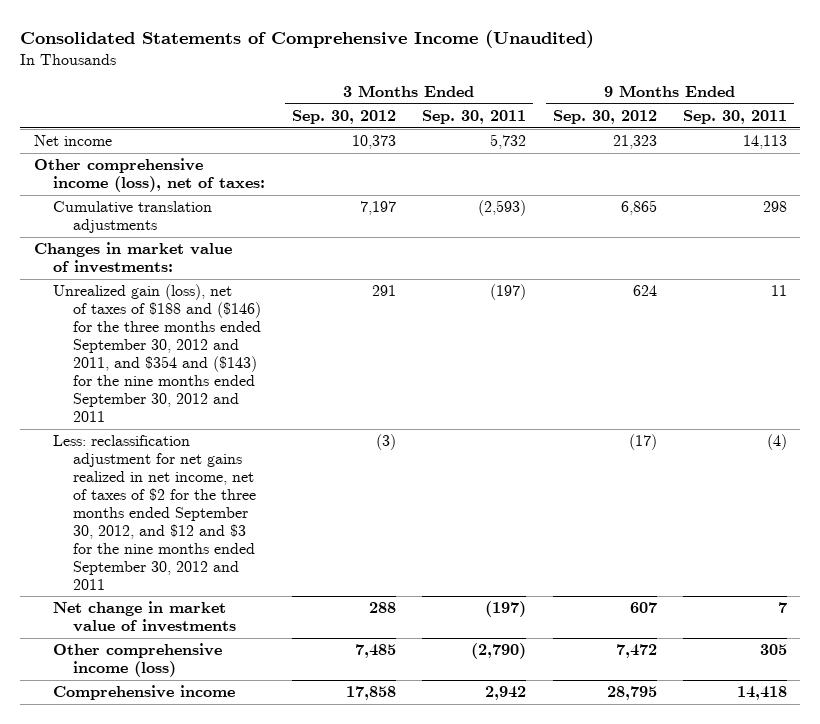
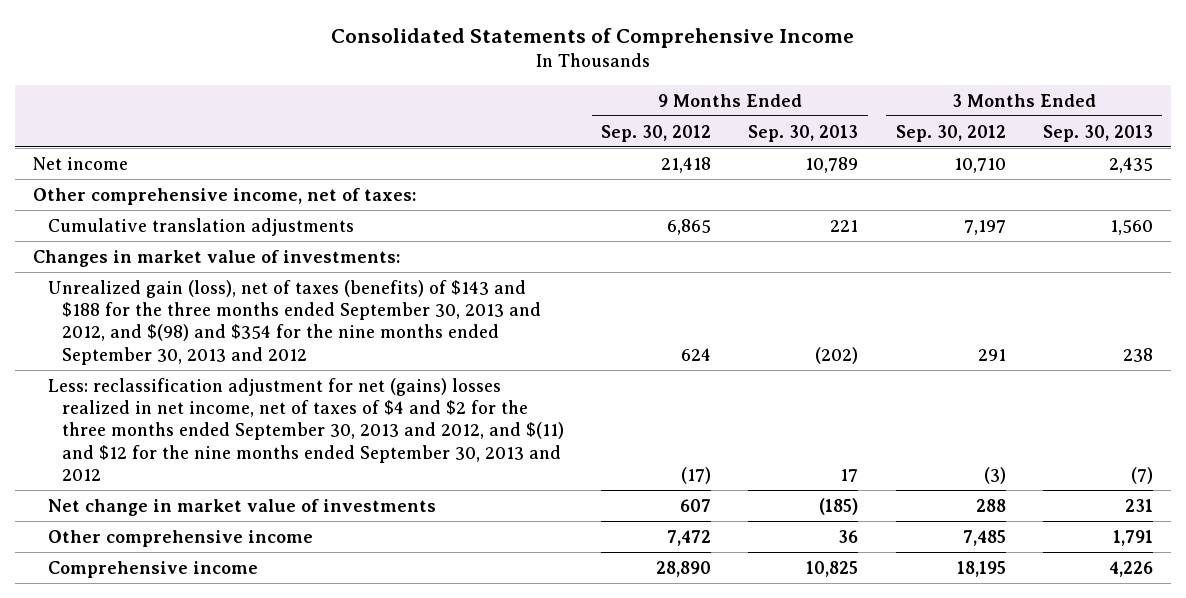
[20,30,595,49] Consolidated Statements of Comprehensive Income (Unaudited) -> [331,27,855,48] Consolidated Statements of Comprehensive Income
[422,110,527,125] Sep. 30, 2011 -> none
[682,110,787,125] Sep. 30, 2011 -> none
none -> [748,124,859,142] Sep. 30, 2013
none -> [1042,124,1153,142] Sep. 30, 2013
[351,135,396,150] 10,373 -> [953,157,1006,173] 10,710
[612,135,657,150] 21,323 -> [661,156,712,173] 21,418
[33,158,266,193] Other comprehensive income (loss), net of taxes: -> [33,187,417,205] Other comprehensive income, net of taxes:
[53,284,262,422] Unrealized gain (loss), net of taxes of $188 and ($146) for the three months ended September 30, 2012 and 2011, and $354 and ($143) for the nine months ended September 30, 2012 and 2011 -> [47,279,542,365] Unrealized gain (loss), net of taxes (benefits) of $143 and $188 for the three months ended September 30, 2013 and 2012, and $(98) and $354 for the nine months ended September 30, 2013 and 2012
[53,435,257,590] Less: reclassification adjustment for net gains realized in net income, net of taxes of $2 for the three months ended September 30, 2012, and $12 and $3 for the nine months ended September 30, 2012 and 2011 -> [47,377,565,482] Less: reclassification adjustment for net (gains) losses realized in net income, net of taxes of $4 and $2 for the three months ended September 30, 2013 and 2012, and $(11) and $12 for the nine months ended September 30, 2013 and 2012
[53,643,223,678] Other comprehensive income (loss) -> [47,529,313,547] Other comprehensive income
[345,686,396,701] 17,858 -> [956,560,1006,577] 18,195
[606,686,657,701] 28,795 -> [656,560,712,577] 28,890

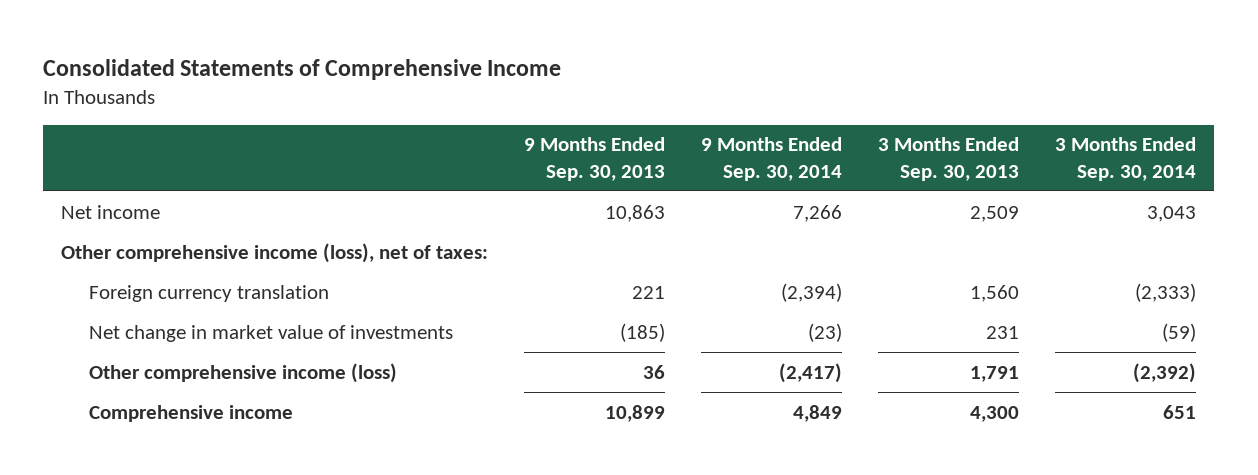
[601,124,712,142] Sep. 30, 2012 -> none
[895,124,1006,142] Sep. 30, 2012 -> none
none -> [701,137,843,181] 9 Months Ended Sep. 30, 2014
none -> [1055,137,1197,181] 3 Months Ended Sep. 30, 2014
[33,249,401,267] Changes in market value of investments: -> none
[47,279,542,365] Unrealized gain (loss), net of taxes (benefits) of $143 and $188 for the three months ended September 30, 2013 and 2012, and $(98) and $354 for the nine months ended September 30, 2013 and 2012 -> none
[47,377,565,482] Less: reclassification adjustment for net (gains) losses realized in net income, net of taxes of $4 and $2 for the three months ended September 30, 2013 and 2012, and $(11) and $12 for the nine months ended September 30, 2013 and 2012 -> none
[805,156,859,173] 10,789 -> [605,204,666,222] 10,863
[1108,156,1153,173] 2,435 -> [970,205,1020,222] 2,509
[33,187,417,205] Other comprehensive income, net of taxes: -> [61,242,489,263] Other comprehensive income (loss), net of taxes:
[47,217,354,236] Cumulative translation adjustments -> [89,284,330,302] Foreign currency translation
[47,529,313,547] Other comprehensive income -> [89,362,398,383] Other comprehensive income (loss)
[806,560,859,577] 10,825 -> [605,404,666,422] 10,899
[1108,560,1153,577] 4,226 -> [970,405,1020,422] 4,300

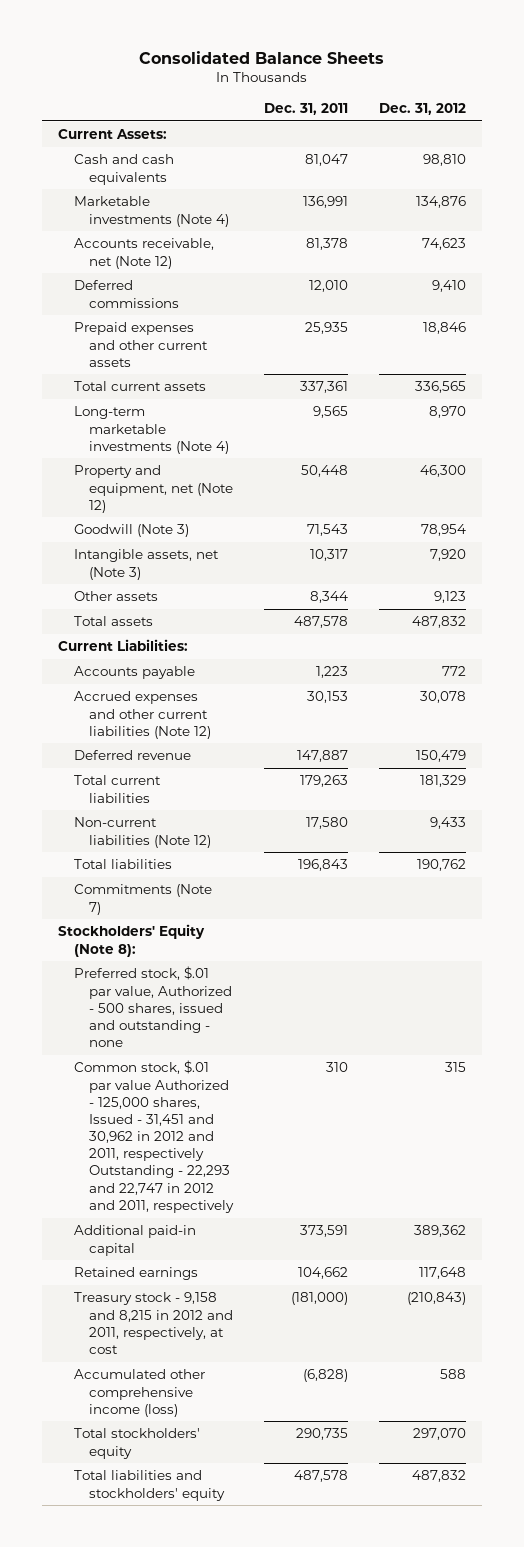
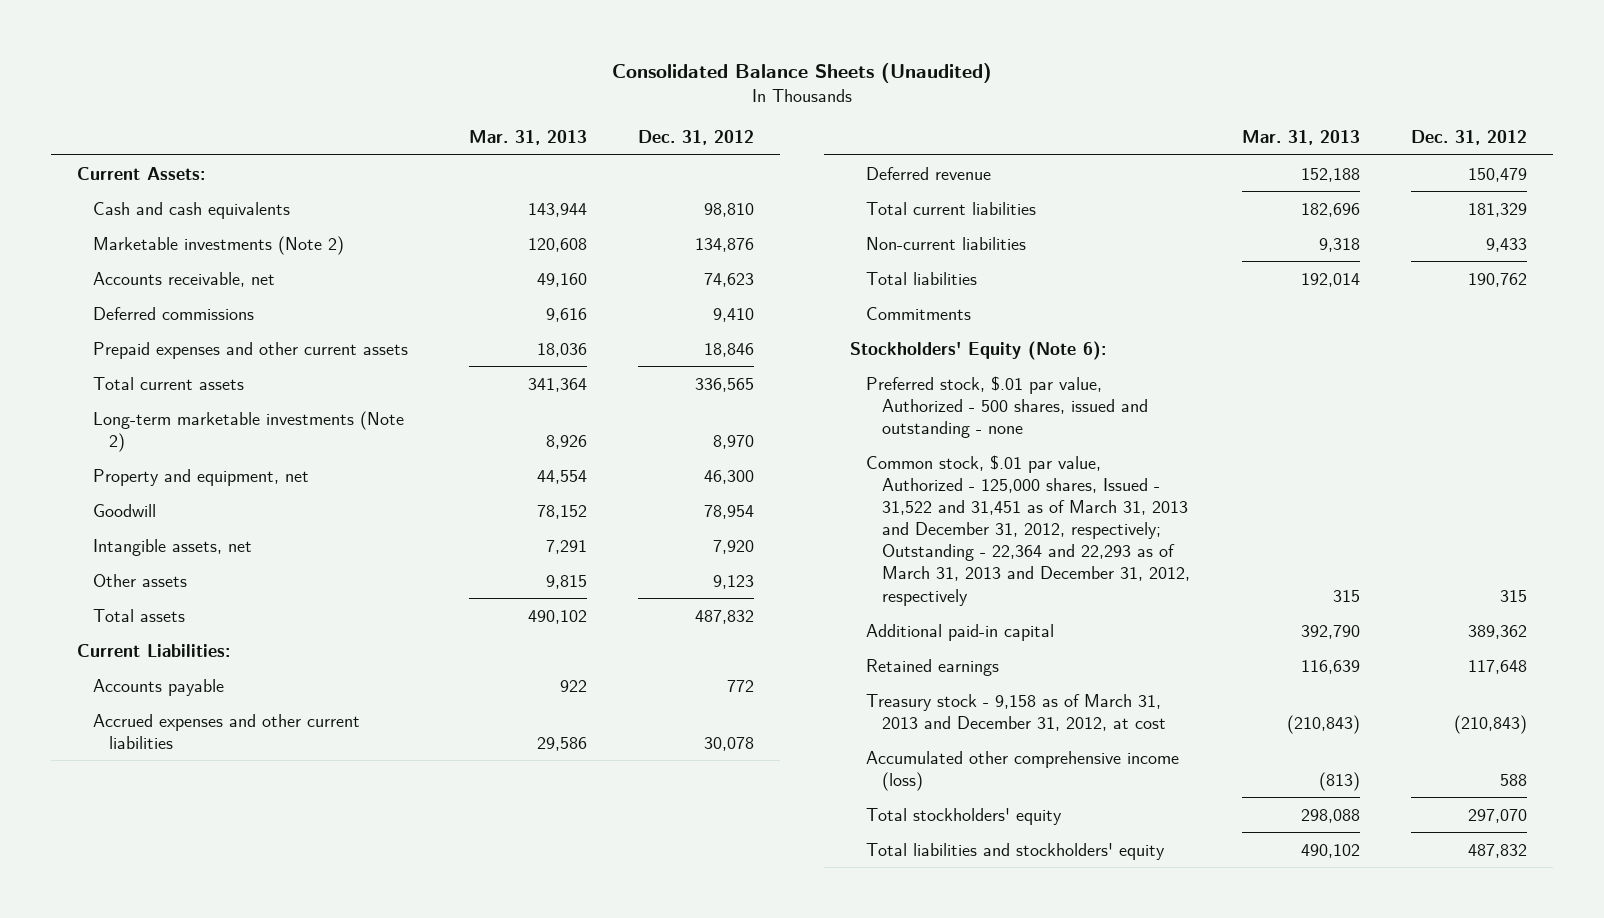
[139,50,385,64] Consolidated Balance Sheets -> [612,63,993,84] Consolidated Balance Sheets (Unaudited)
[264,103,349,116] Dec. 31, 2011 -> none
none -> [468,130,587,146] Mar. 31, 2013
[73,196,230,227] Marketable investments (Note 4) -> [93,235,345,255] Marketable investments (Note 2)
[73,238,214,269] Accounts receivable, net (Note 12) -> [93,271,276,287] Accounts receivable, net
[73,406,230,454] Long-term marketable investments (Note 4) -> [93,410,405,452] Long-term marketable investments (Note 2)
[73,465,234,513] Property and equipment, net (Note 12) -> [93,468,310,486] Property and equipment, net
[73,524,189,538] Goodwill (Note 3) -> [93,503,157,517] Goodwill
[73,549,219,580] Intangible assets, net (Note 3) -> [93,538,253,556] Intangible assets, net
[73,691,212,739] Accrued expenses and other current liabilities (Note 12) -> [93,713,361,749] Accrued expenses and other current liabilities
[73,817,212,848] Non-current liabilities (Note 12) -> [866,236,1027,250] Non-current liabilities
[73,884,212,915] Commitments (Note 7) -> [866,306,972,320] Commitments
[57,924,205,957] Stockholders' Equity (Note 8): -> [849,340,1106,360] Stockholders' Equity (Note 6):
[73,1060,235,1213] Common stock, $.01 par value Authorized - 125,000 shares, Issued - 31,451 and 30,962 in 2012 and 2011, respectively Outstanding - 22,293 and 22,747 in 2012 and 2011, respectively -> [866,454,1191,606] Common stock, $.01 par value, Authorized - 125,000 shares, Issued - 31,522 and 31,451 as of March 31, 2013 and December 31, 2012, respectively; Outstanding - 22,364 and 22,293 as of March 31, 2013 and December 31, 2012, respectively
[73,1292,234,1354] Treasury stock - 9,158 and 8,215 in 2012 and 2011, respectively, at cost -> [866,693,1167,731] Treasury stock - 9,158 as of March 31, 2013 and December 31, 2012, at cost

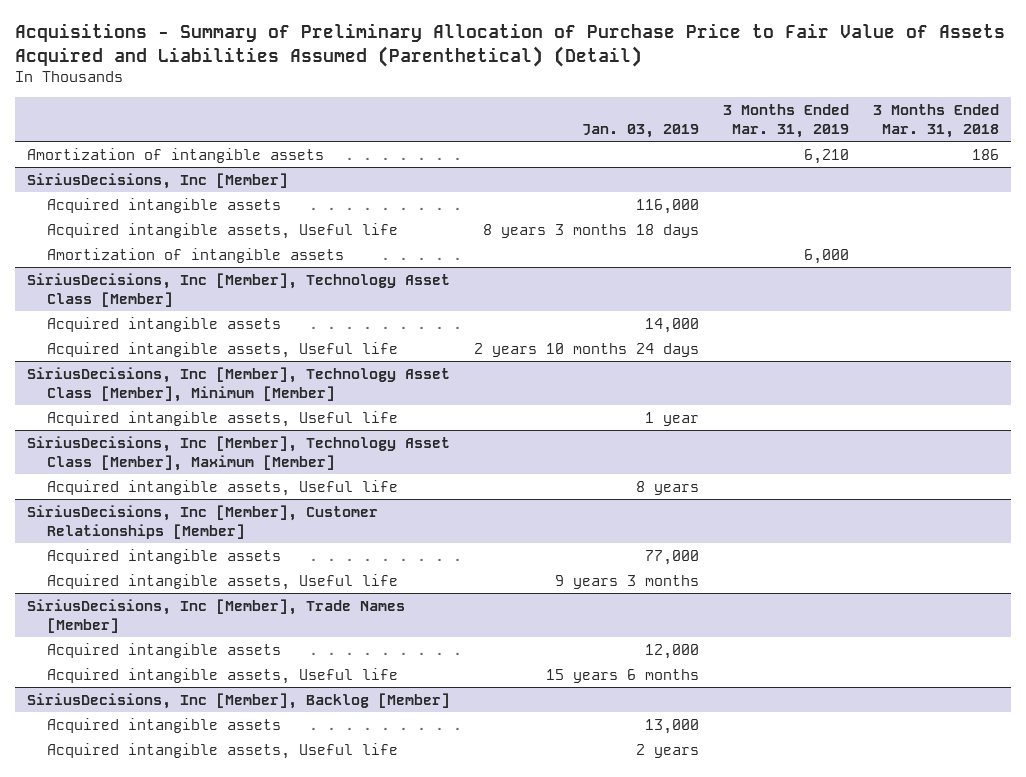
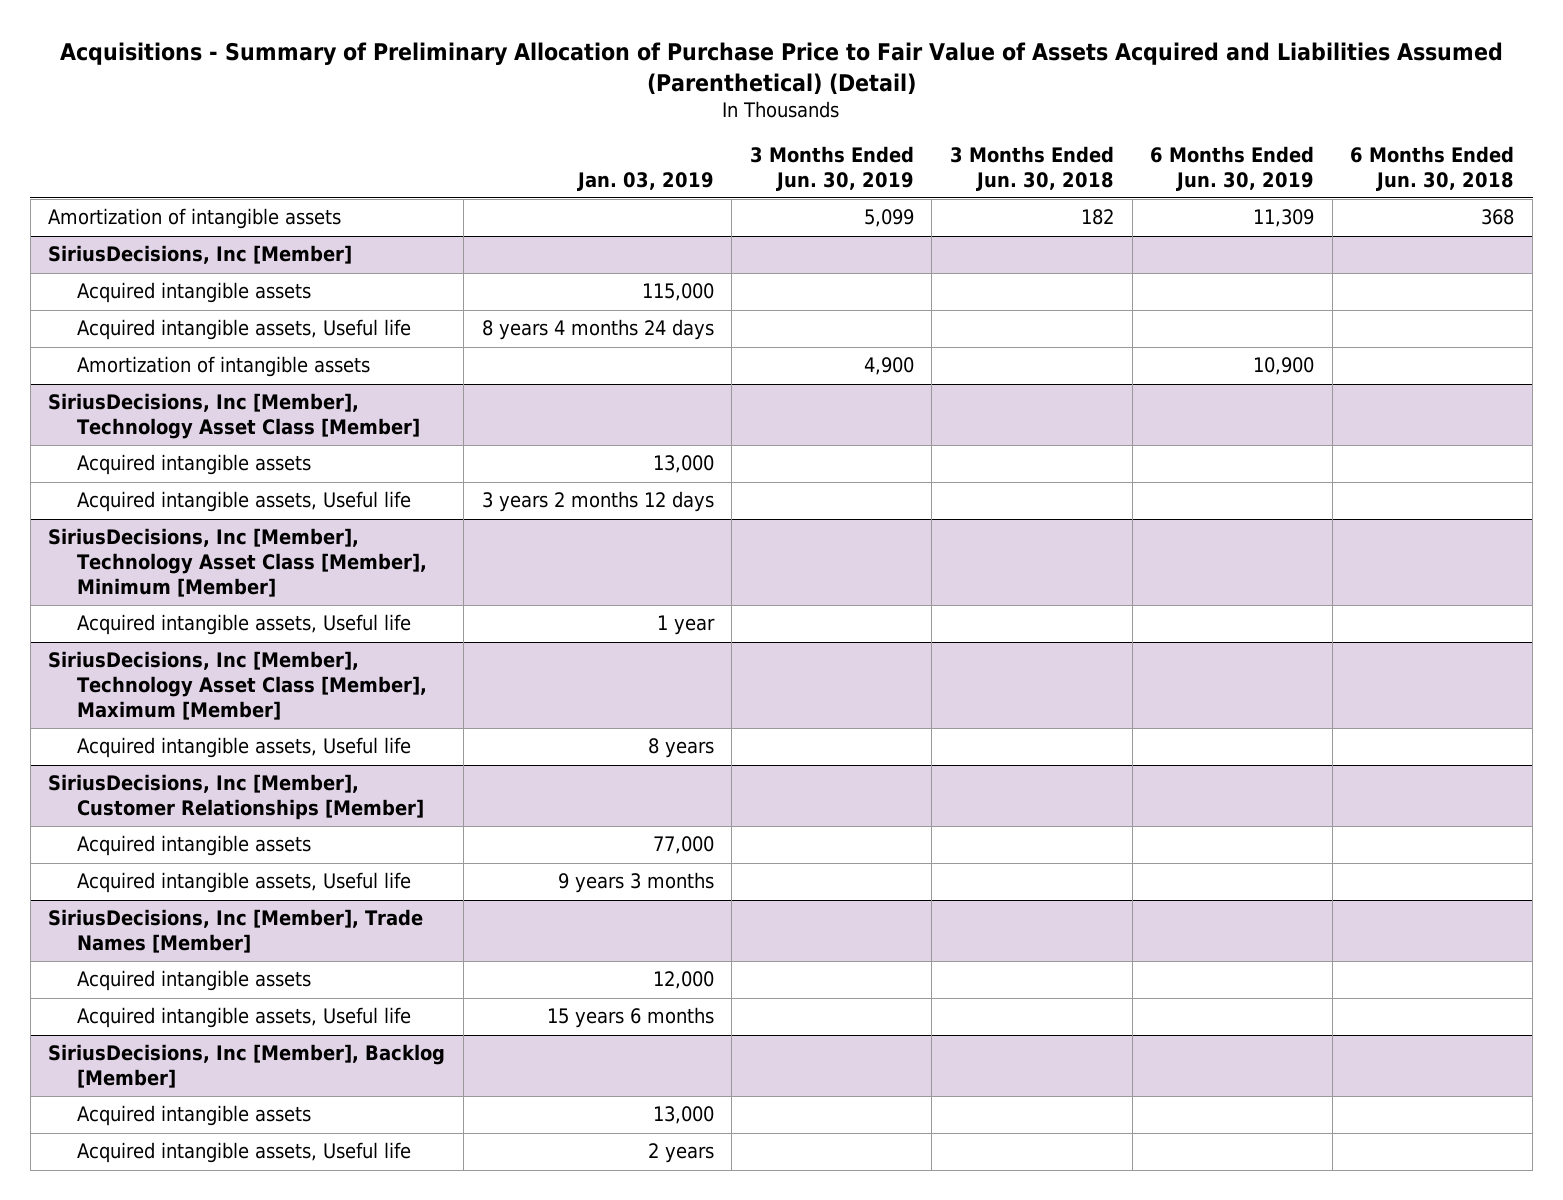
[723,104,850,139] 3 Months Ended Mar. 31, 2019 -> none
[873,104,1000,139] 3 Months Ended Mar. 31, 2018 -> none
none -> [749,145,914,191] 3 Months Ended Jun. 30, 2019
none -> [950,145,1115,191] 3 Months Ended Jun. 30, 2018
none -> [1150,145,1315,191] 6 Months Ended Jun. 30, 2019
none -> [1350,145,1515,191] 6 Months Ended Jun. 30, 2018
[635,198,699,214] 116,000 -> [641,283,714,302] 115,000
[482,223,699,238] 8 years 3 months 18 days -> [481,319,714,341] 8 years 4 months 24 days
[644,317,699,333] 14,000 -> [652,455,714,474] 13,000
[473,342,699,357] 2 years 10 months 24 days -> [481,491,714,513] 3 years 2 months 12 days

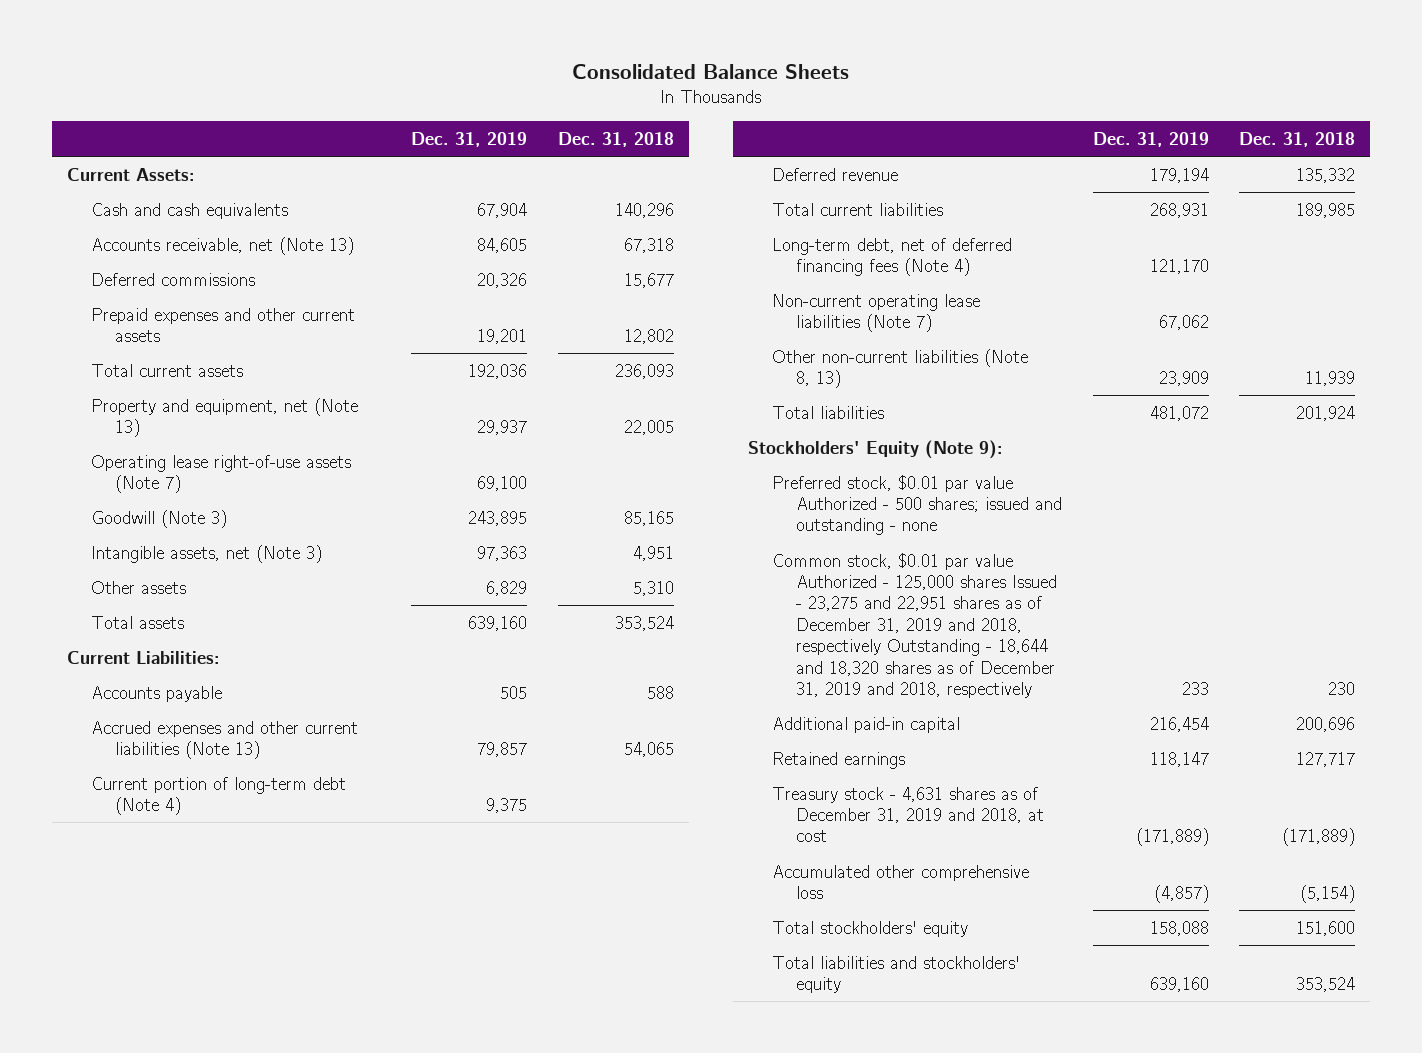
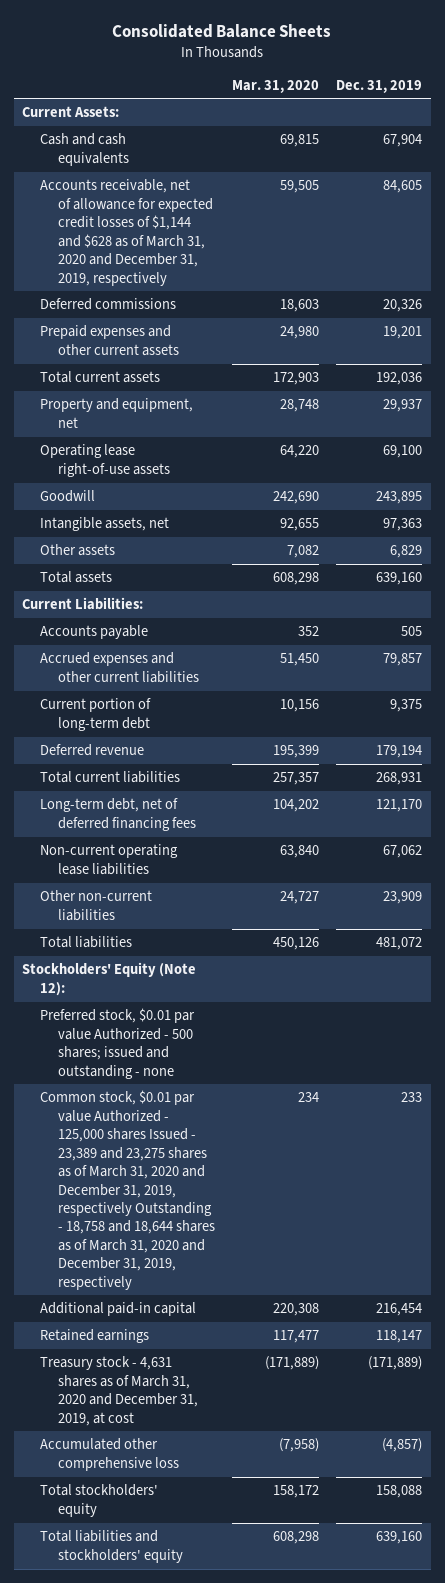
[557,131,674,147] Dec. 31, 2018 -> none
none -> [232,79,320,93] Mar. 31, 2020
[91,236,355,255] Accounts receivable, net (Note 13) -> [40,179,214,286] Accounts receivable, net of allowance for expected credit losses of $1,144 and $628 as of March 31, 2020 and December 31, 2019, respectively
[91,397,359,438] Property and equipment, net (Note 13) -> [40,398,194,428] Property and equipment, net
[91,454,352,494] Operating lease right-of-use assets (Note 7) -> [40,444,171,477] Operating lease right-of-use assets
[91,509,228,528] Goodwill (Note 3) -> [40,490,96,503] Goodwill
[91,544,323,563] Intangible assets, net (Note 3) -> [40,517,170,532] Intangible assets, net
[91,720,359,760] Accrued expenses and other current liabilities (Note 13) -> [40,652,200,683] Accrued expenses and other current liabilities
[91,776,347,816] Current portion of long-term debt (Note 4) -> [40,698,152,731] Current portion of long-term debt
[772,237,1013,277] Long-term debt, net of deferred financing fees (Note 4) -> [40,798,197,831] Long-term debt, net of deferred financing fees
[772,293,981,333] Non-current operating lease liabilities (Note 7) -> [40,844,179,875] Non-current operating lease liabilities
[772,348,1029,389] Other non-current liabilities (Note 8, 13) -> [40,890,153,921] Other non-current liabilities
[748,439,1004,459] Stockholders' Equity (Note 9): -> [22,962,197,996] Stockholders' Equity (Note 12):
[772,552,1058,698] Common stock, $0.01 par value Authorized - 125,000 shares Issued - 23,275 and 22,951 shares as of December 31, 2019 and 2018, respectively Outstanding - 18,644 and 18,320 shares as of December 31, 2019 and 2018, respectively -> [40,1090,216,1290] Common stock, $0.01 par value Authorized - 125,000 shares Issued - 23,389 and 23,275 shares as of March 31, 2020 and December 31, 2019, respectively Outstanding - 18,758 and 18,644 shares as of March 31, 2020 and December 31, 2019, respectively
[772,786,1045,843] Treasury stock - 4,631 shares as of December 31, 2019 and 2018, at cost -> [40,1356,199,1426] Treasury stock - 4,631 shares as of March 31, 2020 and December 31, 2019, at cost

